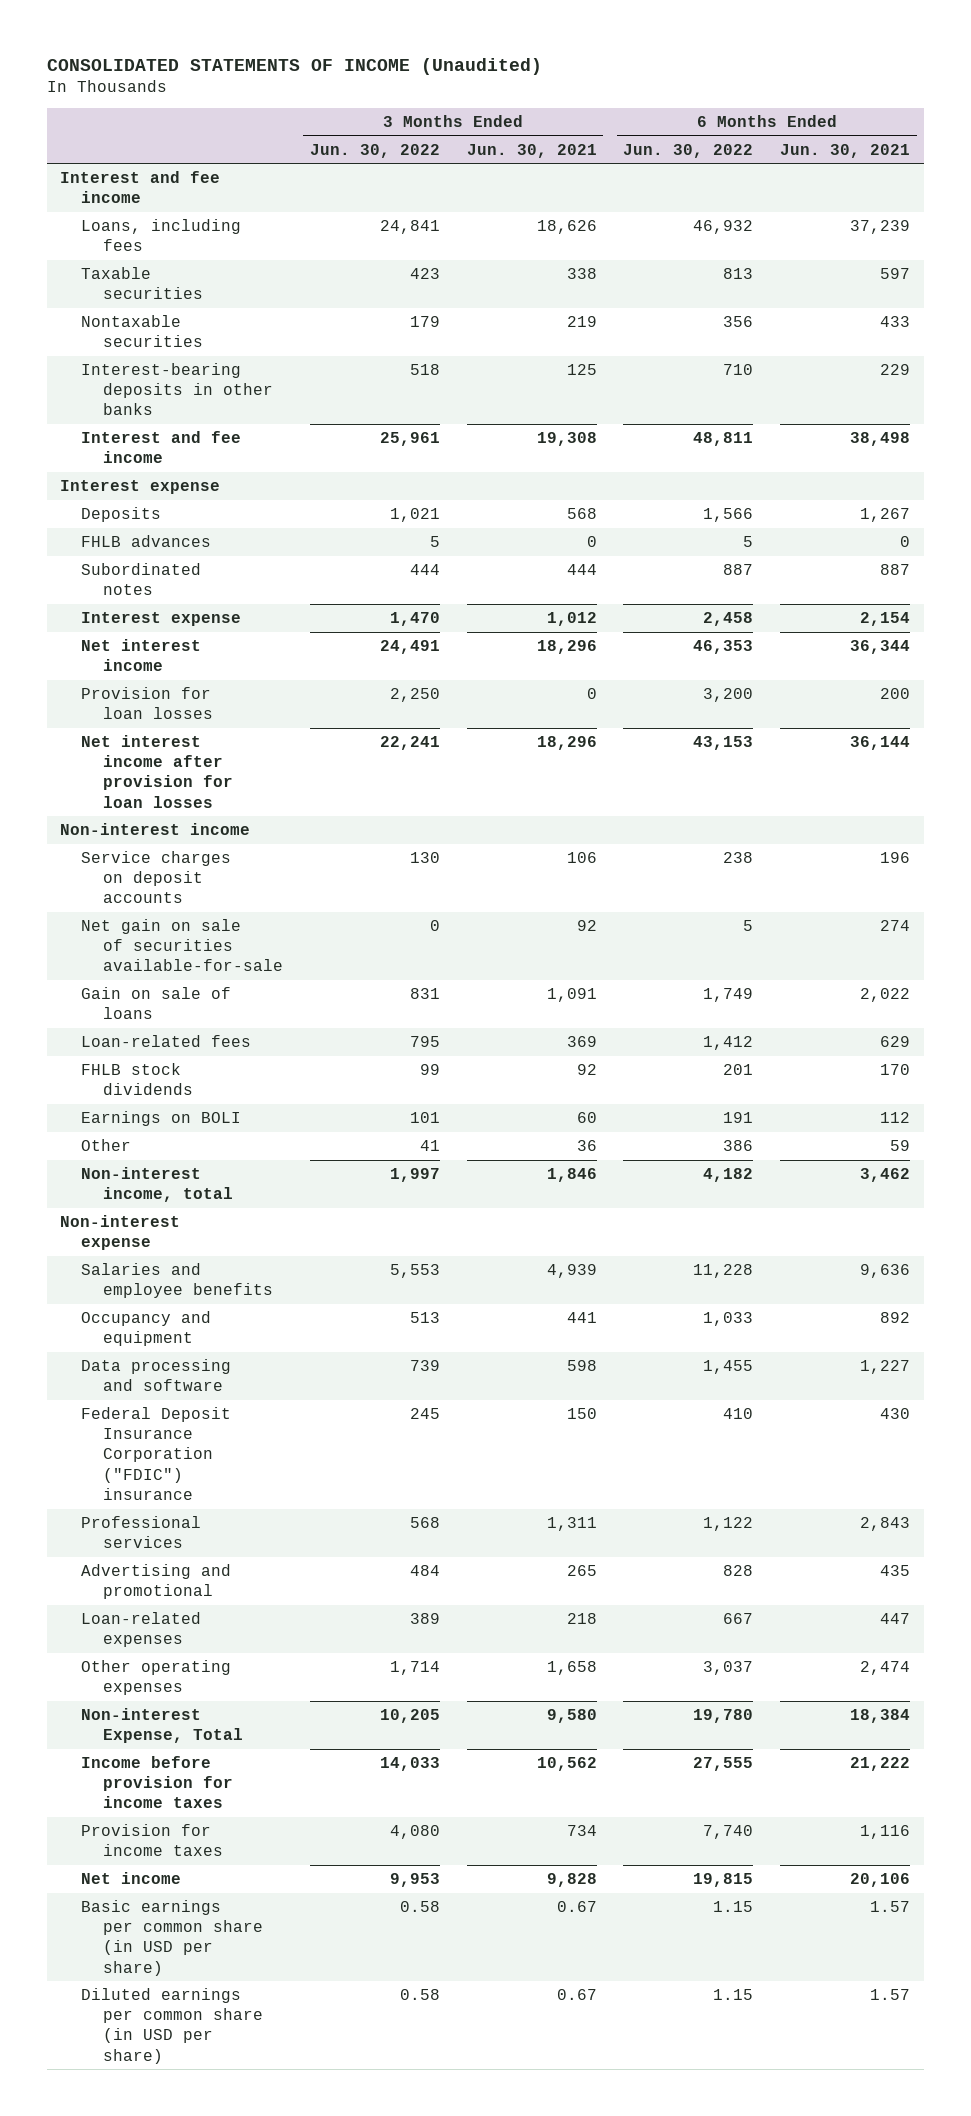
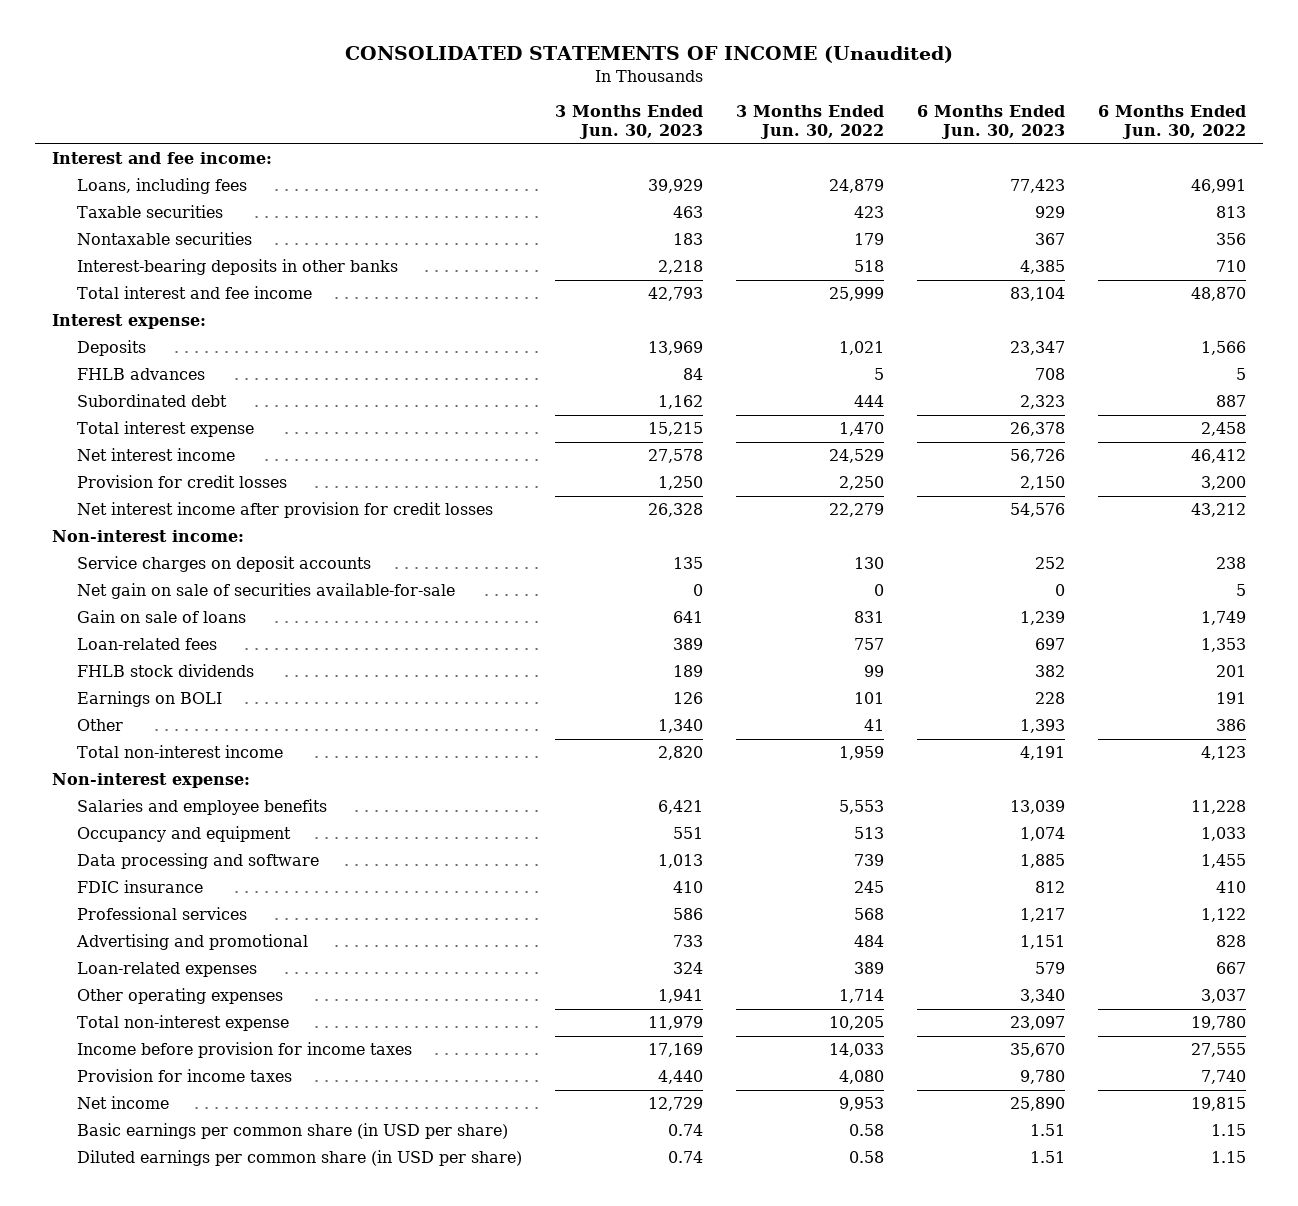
[466,143,597,158] Jun. 30, 2021 -> none
[780,143,911,158] Jun. 30, 2021 -> none
none -> [555,105,704,139] 3 Months Ended Jun. 30, 2023
none -> [917,105,1066,139] 6 Months Ended Jun. 30, 2023
[60,170,221,204] Interest and fee income -> [51,152,272,165] Interest and fee income:
[379,219,440,234] 24,841 -> [829,179,885,194] 24,879
[693,219,754,234] 46,932 -> [1191,179,1247,194] 46,991
[81,430,242,464] Interest and fee income -> [77,286,313,300] Total interest and fee income
[379,431,440,446] 25,961 -> [829,287,885,302] 25,999
[693,431,754,446] 48,811 -> [1191,287,1247,302] 48,870
[60,479,221,494] Interest expense -> [51,314,206,330] Interest expense:
[81,562,202,596] Subordinated notes -> [77,394,228,408] Subordinated debt
[81,611,242,626] Interest expense -> [77,421,255,438] Total interest expense
[379,639,440,654] 24,491 -> [829,449,885,464] 24,529
[693,639,754,654] 46,353 -> [1191,449,1247,464] 46,412
[81,686,213,720] Provision for loan losses -> [77,475,288,489] Provision for credit losses
[81,734,233,808] Net interest income after provision for loan losses -> [77,502,494,519] Net interest income after provision for credit losses
[379,735,440,750] 22,241 -> [829,503,885,518] 22,279
[693,735,754,750] 43,153 -> [1191,503,1247,518] 43,212
[60,822,251,835] Non-interest income -> [51,530,244,543] Non-interest income:
[409,1035,440,1047] 795 -> [854,638,885,651] 757
[703,1035,754,1050] 1,412 -> [1201,638,1247,653] 1,353
[81,1166,233,1203] Non-interest income, total -> [77,745,284,759] Total non-interest income
[389,1167,440,1182] 1,997 -> [839,746,885,761] 1,959
[703,1167,754,1182] 4,182 -> [1201,746,1247,761] 4,123
[60,1214,181,1251] Non-interest expense -> [51,773,250,789] Non-interest expense:
[81,1406,232,1500] Federal Deposit Insurance Corporation ("FDIC") insurance -> [77,880,204,894] FDIC insurance
[81,1707,243,1744] Non-interest Expense, Total -> [77,1015,290,1032] Total non-interest expense

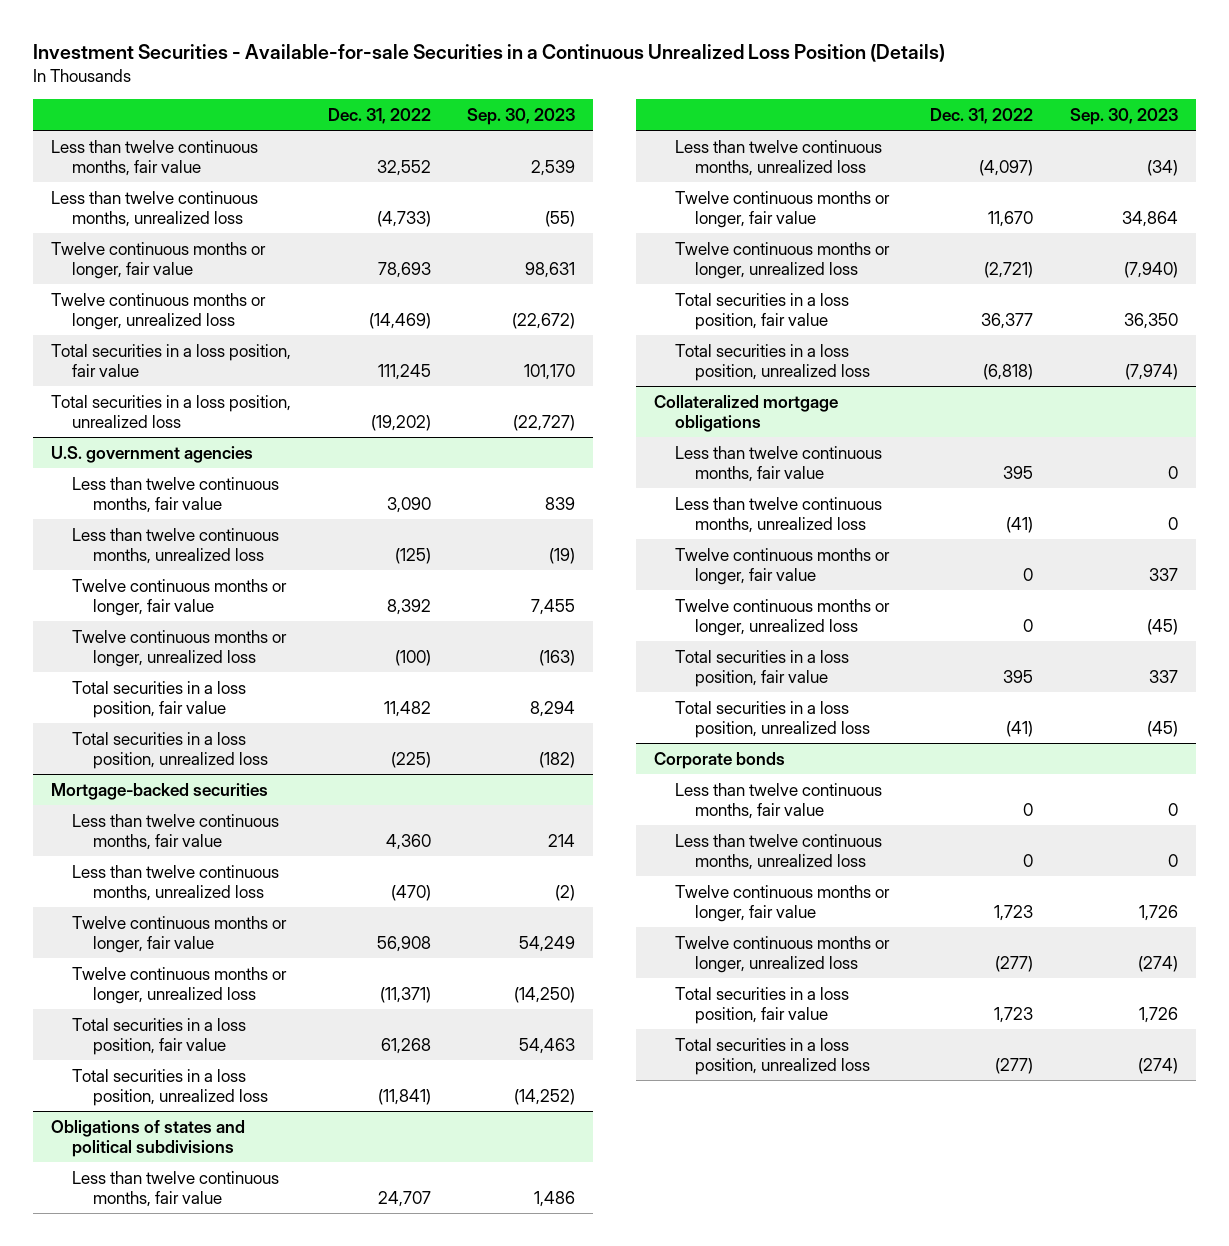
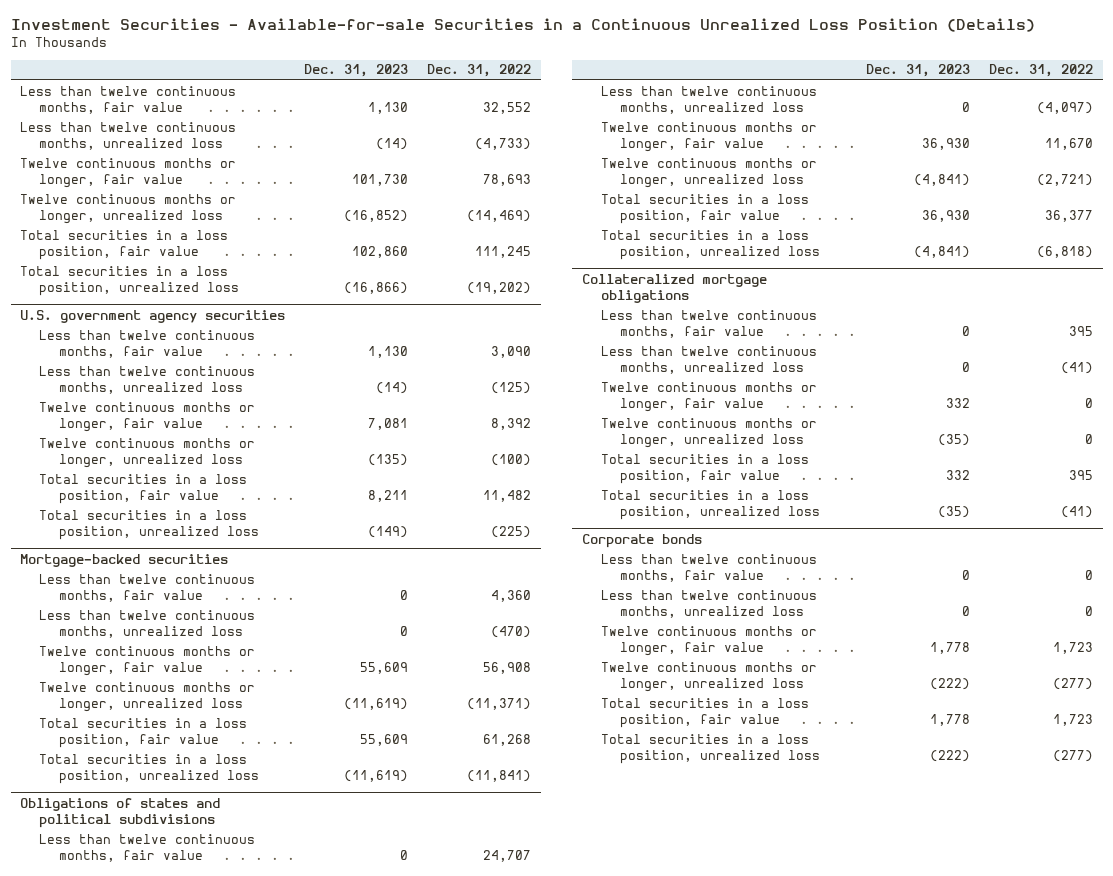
[466,108,575,126] Sep. 30, 2023 -> none
none -> [304,64,409,78] Dec. 31, 2023
[51,445,254,463] U.S. government agencies -> [20,309,286,323] U.S. government agency securities

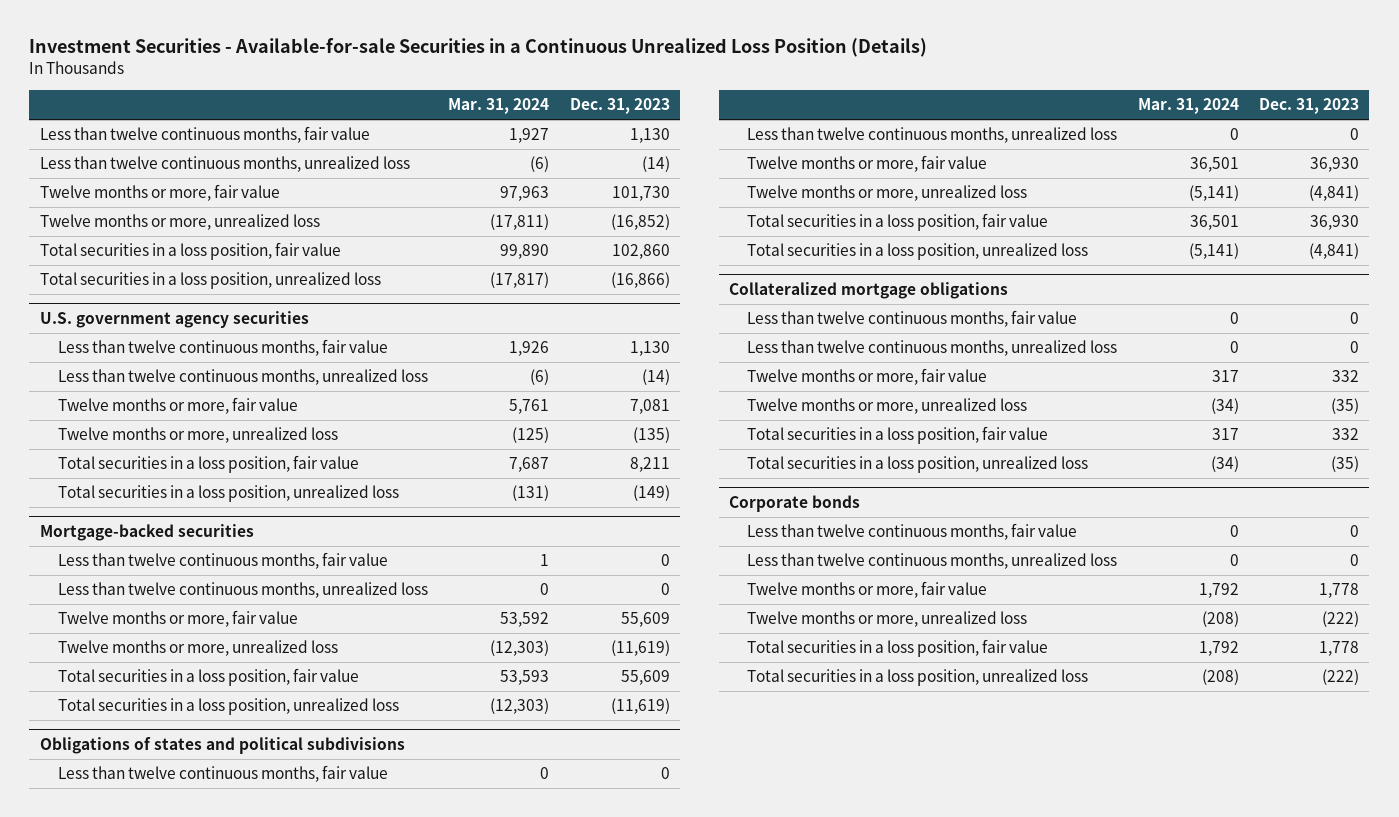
[427,64,532,78] Dec. 31, 2022 -> none
none -> [448,98,550,115] Mar. 31, 2024
[20,157,237,188] Twelve continuous months or longer, fair value -> [39,184,280,202] Twelve months or more, fair value
[20,193,237,224] Twelve continuous months or longer, unrealized loss -> [39,214,320,231] Twelve months or more, unrealized loss
[39,401,256,432] Twelve continuous months or longer, fair value -> [57,397,298,415] Twelve months or more, fair value
[39,437,256,468] Twelve continuous months or longer, unrealized loss -> [57,427,338,444] Twelve months or more, unrealized loss
[39,645,256,676] Twelve continuous months or longer, fair value -> [57,610,298,628] Twelve months or more, fair value
[39,681,256,712] Twelve continuous months or longer, unrealized loss -> [57,640,338,657] Twelve months or more, unrealized loss
[601,121,818,152] Twelve continuous months or longer, fair value -> [747,155,988,173] Twelve months or more, fair value
[601,157,818,188] Twelve continuous months or longer, unrealized loss -> [747,185,1028,202] Twelve months or more, unrealized loss
[601,381,818,412] Twelve continuous months or longer, fair value -> [747,368,988,386] Twelve months or more, fair value
[601,417,818,448] Twelve continuous months or longer, unrealized loss -> [747,398,1028,415] Twelve months or more, unrealized loss
[601,625,818,656] Twelve continuous months or longer, fair value -> [747,581,988,599] Twelve months or more, fair value
[601,661,818,692] Twelve continuous months or longer, unrealized loss -> [747,611,1028,628] Twelve months or more, unrealized loss

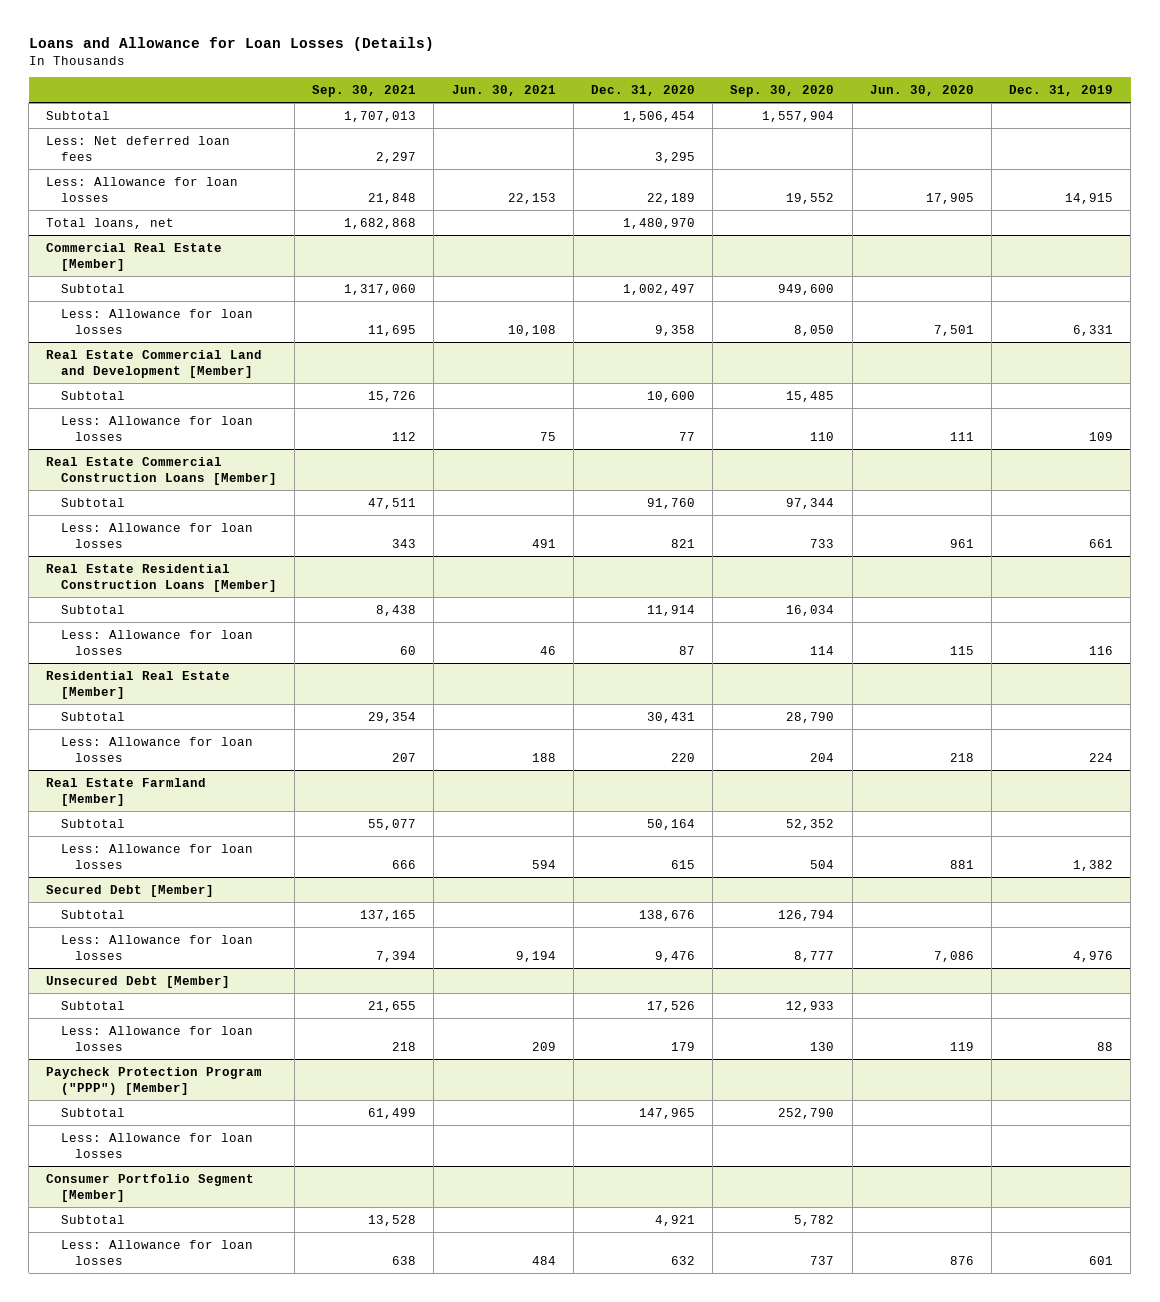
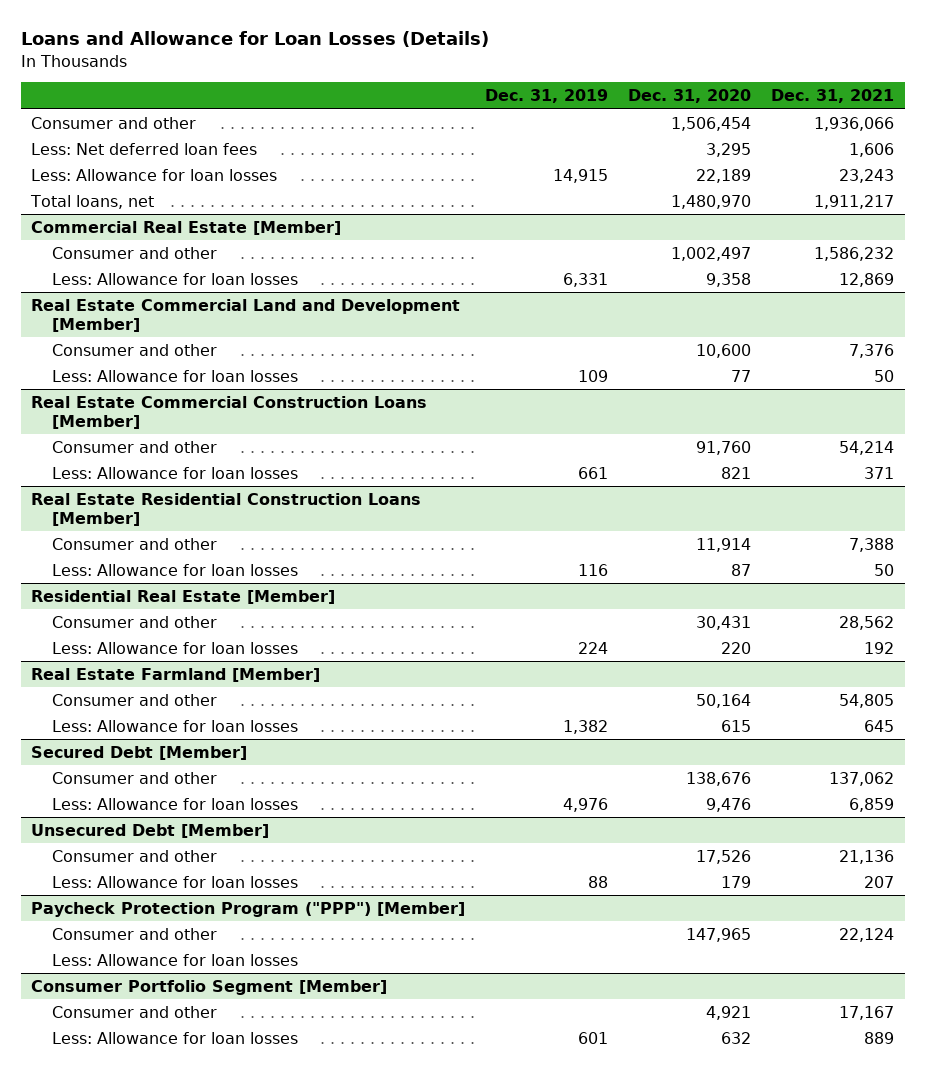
[312,85,417,98] Sep. 30, 2021 -> none
[451,85,556,97] Jun. 30, 2021 -> none
[730,85,835,98] Sep. 30, 2020 -> none
[869,85,974,97] Jun. 30, 2020 -> none
none -> [771,89,895,104] Dec. 31, 2021
[46,110,111,120] Subtotal -> [30,116,196,129] Consumer and other
[60,283,125,293] Subtotal -> [52,246,218,259] Consumer and other
[60,390,125,400] Subtotal -> [52,343,218,356] Consumer and other
[60,497,125,507] Subtotal -> [52,440,218,453] Consumer and other
[60,604,125,614] Subtotal -> [52,537,218,550] Consumer and other
[60,711,125,721] Subtotal -> [52,615,218,628] Consumer and other
[60,818,125,828] Subtotal -> [52,693,218,706] Consumer and other
[60,909,125,919] Subtotal -> [52,771,218,784] Consumer and other
[60,1000,125,1010] Subtotal -> [52,849,218,862] Consumer and other
[60,1107,125,1117] Subtotal -> [52,927,218,940] Consumer and other
[60,1214,125,1224] Subtotal -> [52,1005,218,1018] Consumer and other

